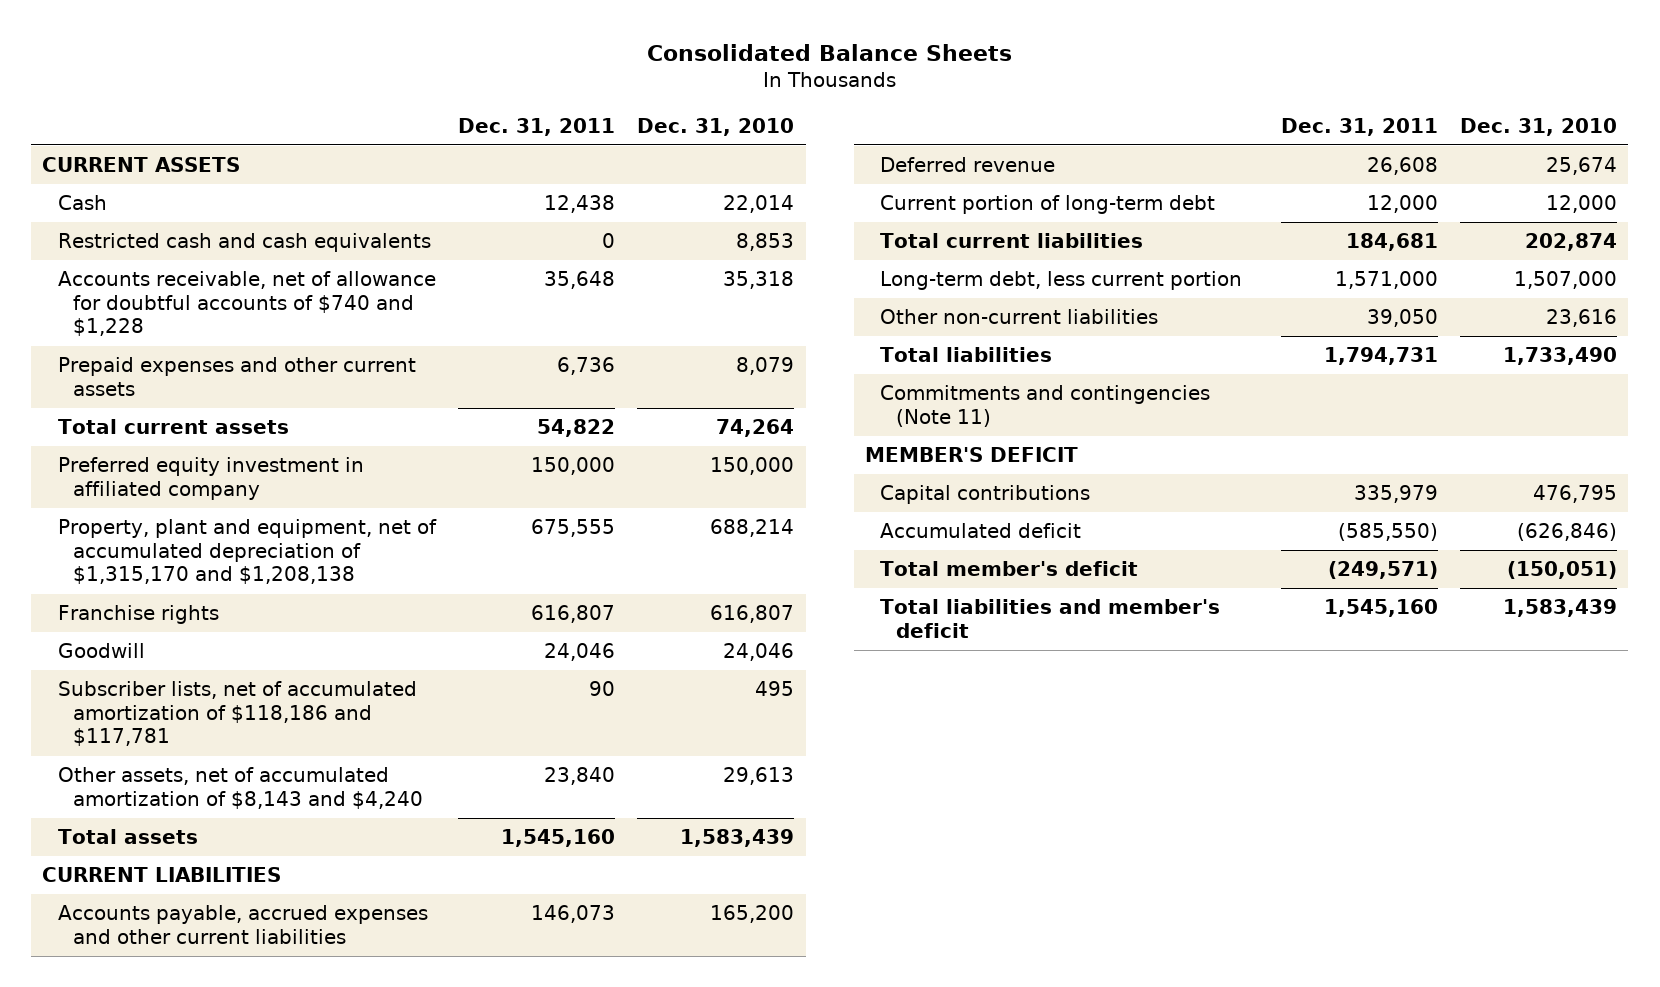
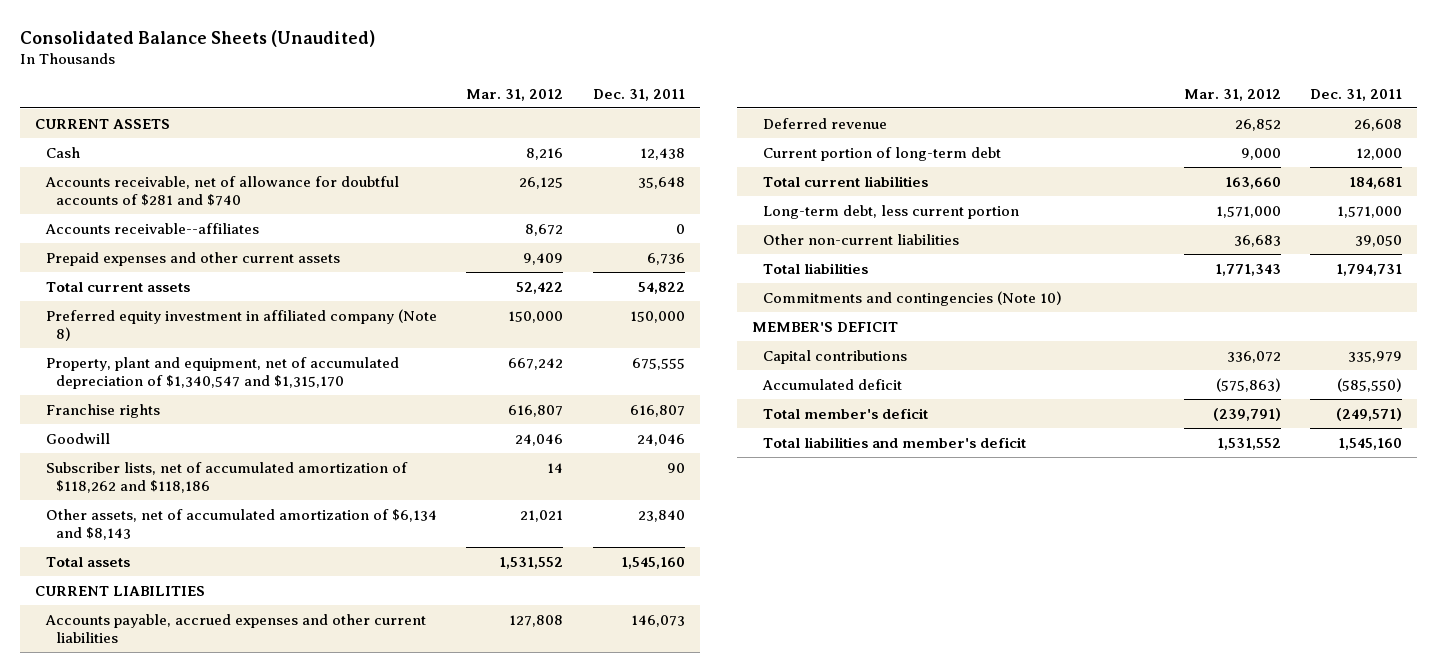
[646,44,1012,62] Consolidated Balance Sheets -> [20,29,376,47] Consolidated Balance Sheets (Unaudited)
[637,117,795,136] Dec. 31, 2010 -> none
none -> [466,88,564,101] Mar. 31, 2012
[57,233,431,253] Restricted cash and cash equivalents -> none
[57,271,436,337] Accounts receivable, net of allowance for doubtful accounts of $740 and $1,228 -> [44,175,399,206] Accounts receivable, net of allowance for doubtful accounts of $281 and $740
none -> [44,222,259,234] Accounts receivable--affiliates
[57,457,364,500] Preferred equity investment in affiliated company -> [45,308,437,341] Preferred equity investment in affiliated company (Note 8)
[57,519,437,585] Property, plant and equipment, net of accumulated depreciation of $1,315,170 and $1,208,138 -> [45,356,399,389] Property, plant and equipment, net of accumulated depreciation of $1,340,547 and $1,315,170
[57,681,417,747] Subscriber lists, net of accumulated amortization of $118,186 and $117,781 -> [45,461,408,493] Subscriber lists, net of accumulated amortization of $118,262 and $118,186
[57,767,424,809] Other assets, net of accumulated amortization of $8,143 and $4,240 -> [45,508,437,540] Other assets, net of accumulated amortization of $6,134 and $8,143
[880,385,1211,427] Commitments and contingencies (Note 11) -> [763,290,1063,306] Commitments and contingencies (Note 10)

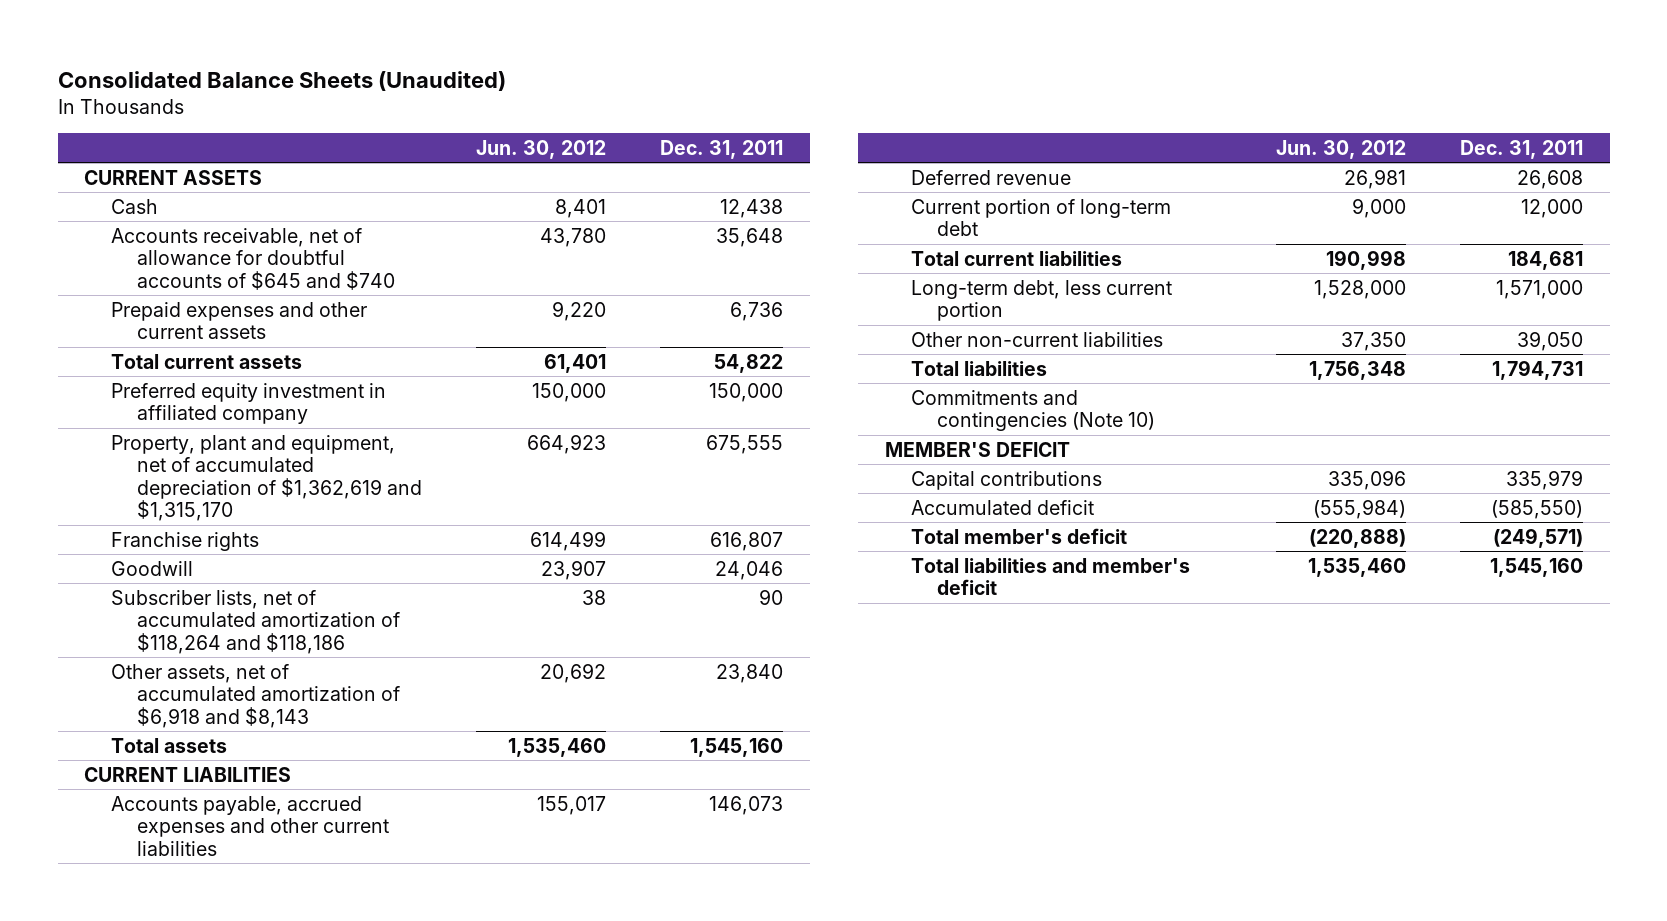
[466,88,564,101] Mar. 31, 2012 -> none
none -> [475,139,606,159] Jun. 30, 2012
[44,222,259,234] Accounts receivable--affiliates -> none
[44,175,399,206] Accounts receivable, net of allowance for doubtful accounts of $281 and $740 -> [110,227,395,290] Accounts receivable, net of allowance for doubtful accounts of $645 and $740
[45,308,437,341] Preferred equity investment in affiliated company (Note 8) -> [110,382,386,425] Preferred equity investment in affiliated company
[45,356,399,389] Property, plant and equipment, net of accumulated depreciation of $1,340,547 and $1,315,170 -> [110,434,422,522] Property, plant and equipment, net of accumulated depreciation of $1,362,619 and $1,315,170
[45,461,408,493] Subscriber lists, net of accumulated amortization of $118,262 and $118,186 -> [110,589,400,654] Subscriber lists, net of accumulated amortization of $118,264 and $118,186
[45,508,437,540] Other assets, net of accumulated amortization of $6,134 and $8,143 -> [110,663,400,728] Other assets, net of accumulated amortization of $6,918 and $8,143

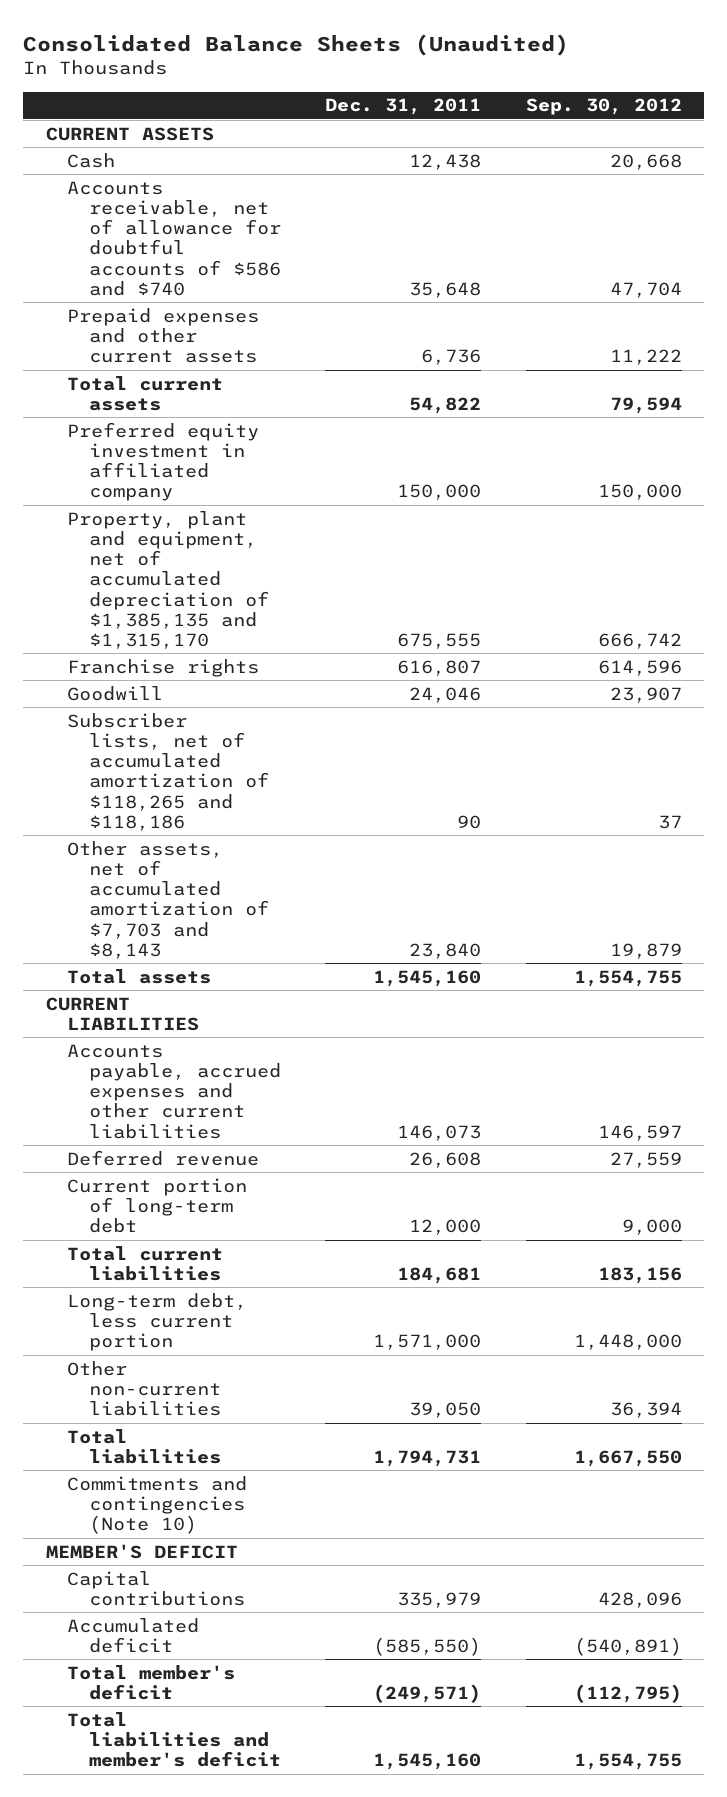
[475,139,606,159] Jun. 30, 2012 -> none
none -> [525,98,682,116] Sep. 30, 2012
[110,227,395,290] Accounts receivable, net of allowance for doubtful accounts of $645 and $740 -> [67,180,281,296] Accounts receivable, net of allowance for doubtful accounts of $586 and $740
[110,434,422,522] Property, plant and equipment, net of accumulated depreciation of $1,362,619 and $1,315,170 -> [67,510,269,649] Property, plant and equipment, net of accumulated depreciation of $1,385,135 and $1,315,170
[110,589,400,654] Subscriber lists, net of accumulated amortization of $118,264 and $118,186 -> [67,712,269,831] Subscriber lists, net of accumulated amortization of $118,265 and $118,186
[110,663,400,728] Other assets, net of accumulated amortization of $6,918 and $8,143 -> [67,840,269,959] Other assets, net of accumulated amortization of $7,703 and $8,143

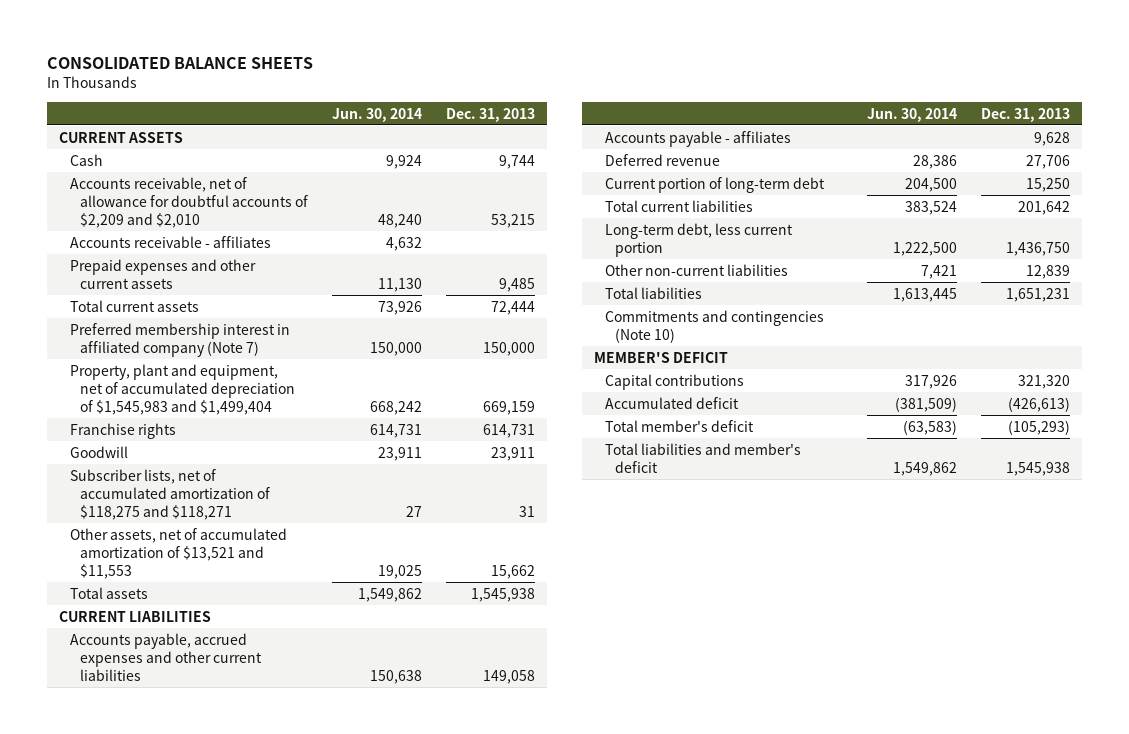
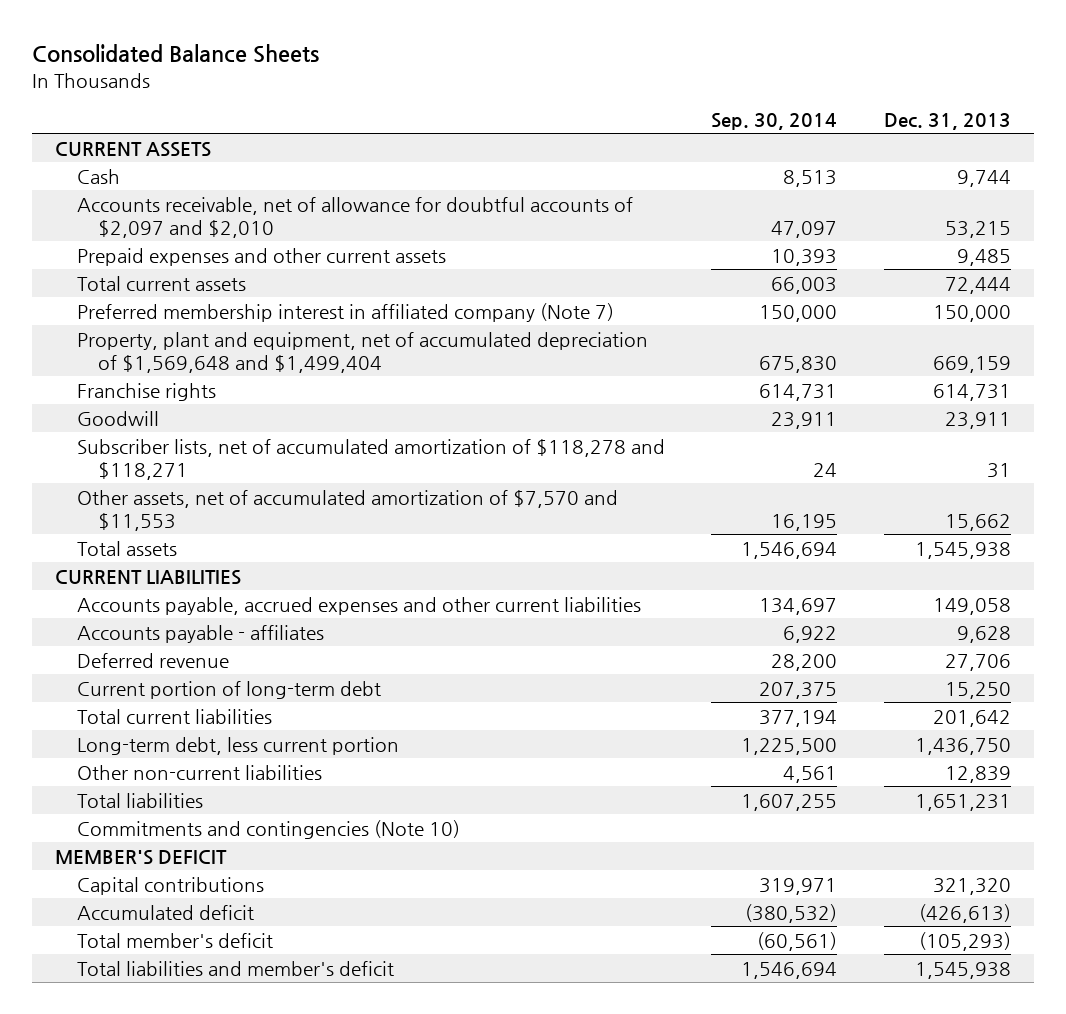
[47,57,314,70] CONSOLIDATED BALANCE SHEETS -> [32,44,320,64] Consolidated Balance Sheets
[332,107,423,122] Jun. 30, 2014 -> none
none -> [711,113,838,131] Sep. 30, 2014
[69,235,271,248] Accounts receivable - affiliates -> none
[69,176,309,228] Accounts receivable, net of allowance for doubtful accounts of $2,209 and $2,010 -> [76,196,633,238] Accounts receivable, net of allowance for doubtful accounts of $2,097 and $2,010
[69,363,296,415] Property, plant and equipment, net of accumulated depreciation of $1,545,983 and $1,499,404 -> [76,331,648,373] Property, plant and equipment, net of accumulated depreciation of $1,569,648 and $1,499,404
[69,468,271,520] Subscriber lists, net of accumulated amortization of $118,275 and $118,271 -> [76,438,665,480] Subscriber lists, net of accumulated amortization of $118,278 and $118,271
[69,527,287,579] Other assets, net of accumulated amortization of $13,521 and $11,553 -> [76,489,618,531] Other assets, net of accumulated amortization of $7,570 and $11,553

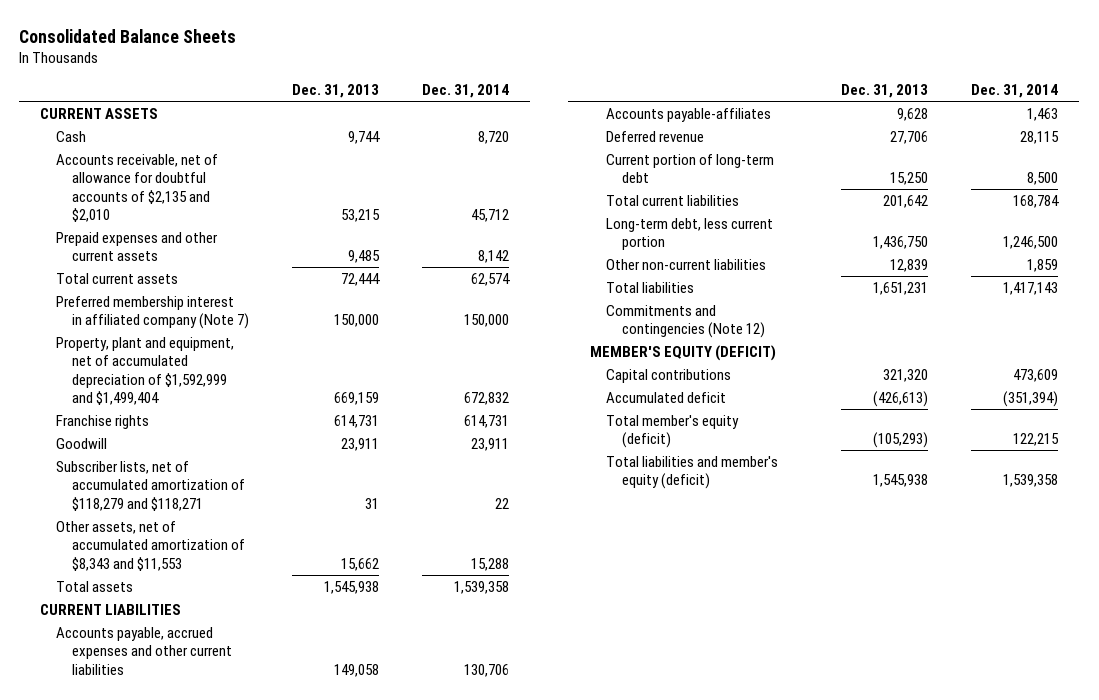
[711,113,838,131] Sep. 30, 2014 -> none
none -> [421,83,509,98] Dec. 31, 2014
[76,196,633,238] Accounts receivable, net of allowance for doubtful accounts of $2,097 and $2,010 -> [56,153,219,223] Accounts receivable, net of allowance for doubtful accounts of $2,135 and $2,010
[76,331,648,373] Property, plant and equipment, net of accumulated depreciation of $1,569,648 and $1,499,404 -> [56,336,235,406] Property, plant and equipment, net of accumulated depreciation of $1,592,999 and $1,499,404
[76,438,665,480] Subscriber lists, net of accumulated amortization of $118,278 and $118,271 -> [56,460,246,511] Subscriber lists, net of accumulated amortization of $118,279 and $118,271
[76,489,618,531] Other assets, net of accumulated amortization of $7,570 and $11,553 -> [56,520,246,571] Other assets, net of accumulated amortization of $8,343 and $11,553
[76,624,324,643] Accounts payable - affiliates -> [605,107,771,122] Accounts payable-affiliates
[76,819,460,839] Commitments and contingencies (Note 10) -> [605,304,765,339] Commitments and contingencies (Note 12)
[55,849,228,865] MEMBER'S DEFICIT -> [589,344,776,361] MEMBER'S EQUITY (DEFICIT)
[76,932,273,948] Total member's deficit -> [605,414,739,449] Total member's equity (deficit)
[76,960,394,976] Total liabilities and member's deficit -> [605,455,778,490] Total liabilities and member's equity (deficit)

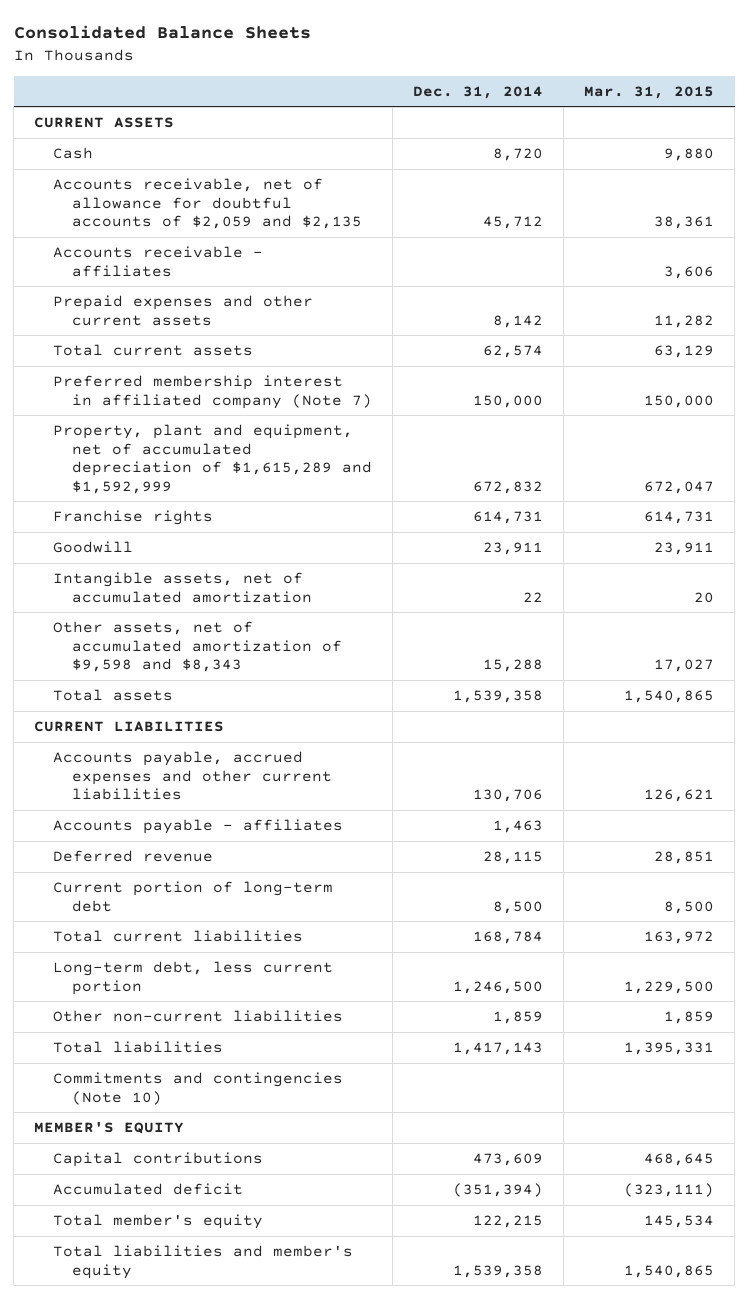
[292,83,380,98] Dec. 31, 2013 -> none
none -> [584,85,715,99] Mar. 31, 2015
[56,153,219,223] Accounts receivable, net of allowance for doubtful accounts of $2,135 and $2,010 -> [53,178,362,230] Accounts receivable, net of allowance for doubtful accounts of $2,059 and $2,135
none -> [53,246,264,277] Accounts receivable - affiliates
[56,336,235,406] Property, plant and equipment, net of accumulated depreciation of $1,592,999 and $1,499,404 -> [53,424,372,494] Property, plant and equipment, net of accumulated depreciation of $1,615,289 and $1,592,999
[56,460,246,511] Subscriber lists, net of accumulated amortization of $118,279 and $118,271 -> [53,572,312,603] Intangible assets, net of accumulated amortization
[56,520,246,571] Other assets, net of accumulated amortization of $8,343 and $11,553 -> [53,621,342,673] Other assets, net of accumulated amortization of $9,598 and $8,343
[605,107,771,122] Accounts payable-affiliates -> [53,819,344,835] Accounts payable - affiliates
[605,304,765,339] Commitments and contingencies (Note 12) -> [53,1072,344,1105] Commitments and contingencies (Note 10)
[589,344,776,361] MEMBER'S EQUITY (DEFICIT) -> [34,1122,185,1135] MEMBER'S EQUITY
[605,414,739,449] Total member's equity (deficit) -> [53,1214,264,1230] Total member's equity
[605,455,778,490] Total liabilities and member's equity (deficit) -> [53,1245,354,1279] Total liabilities and member's equity

